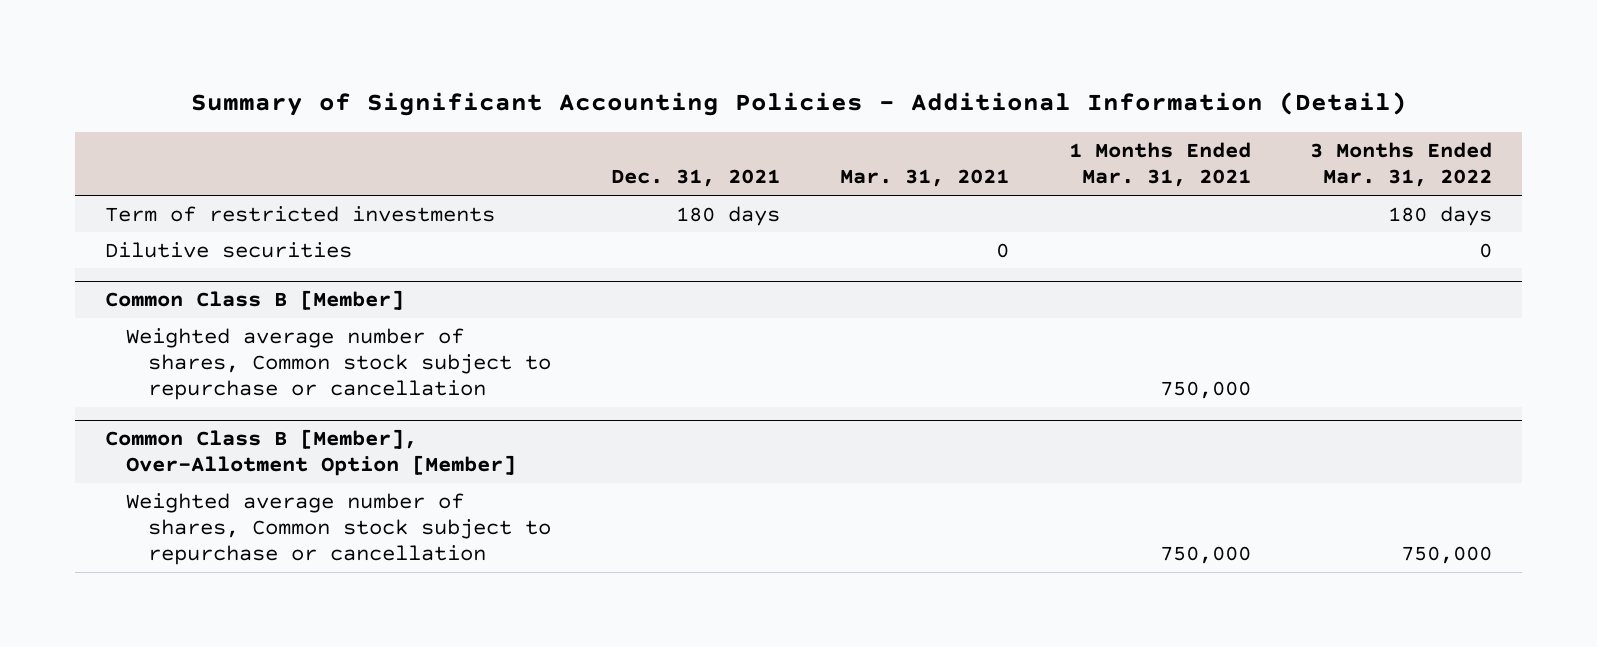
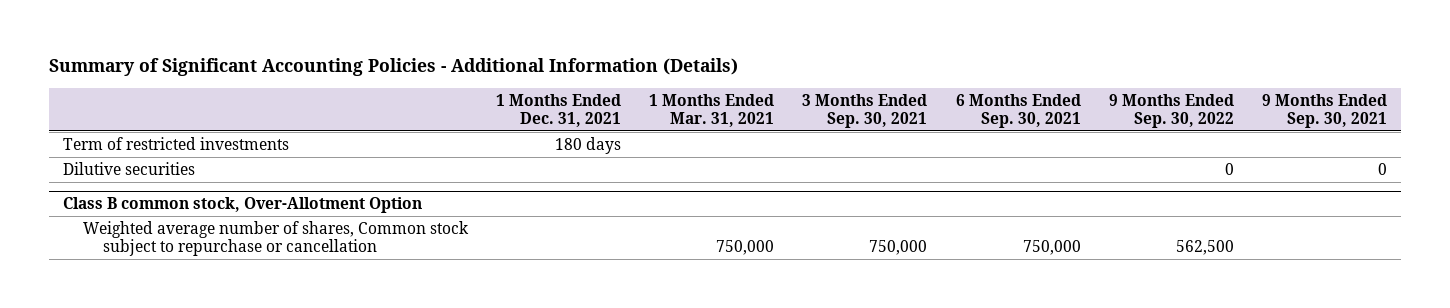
[190,91,1407,116] Summary of Significant Accounting Policies - Additional Information (Detail) -> [48,58,738,77] Summary of Significant Accounting Policies - Additional Information (Details)
[610,169,780,188] Dec. 31, 2021 -> none
[839,169,1009,188] Mar. 31, 2021 -> none
[1310,142,1493,188] 3 Months Ended Mar. 31, 2022 -> none
none -> [495,93,621,127] 1 Months Ended Dec. 31, 2021
none -> [802,93,928,128] 3 Months Ended Sep. 30, 2021
none -> [955,93,1081,128] 6 Months Ended Sep. 30, 2021
none -> [1108,93,1234,128] 9 Months Ended Sep. 30, 2022
none -> [1262,93,1388,128] 9 Months Ended Sep. 30, 2021
[104,289,404,310] Common Class B [Member] -> none
[126,327,551,401] Weighted average number of shares, Common stock subject to repurchase or cancellation -> none
[104,428,517,477] Common Class B [Member], Over-Allotment Option [Member] -> [62,196,422,213] Class B common stock, Over-Allotment Option

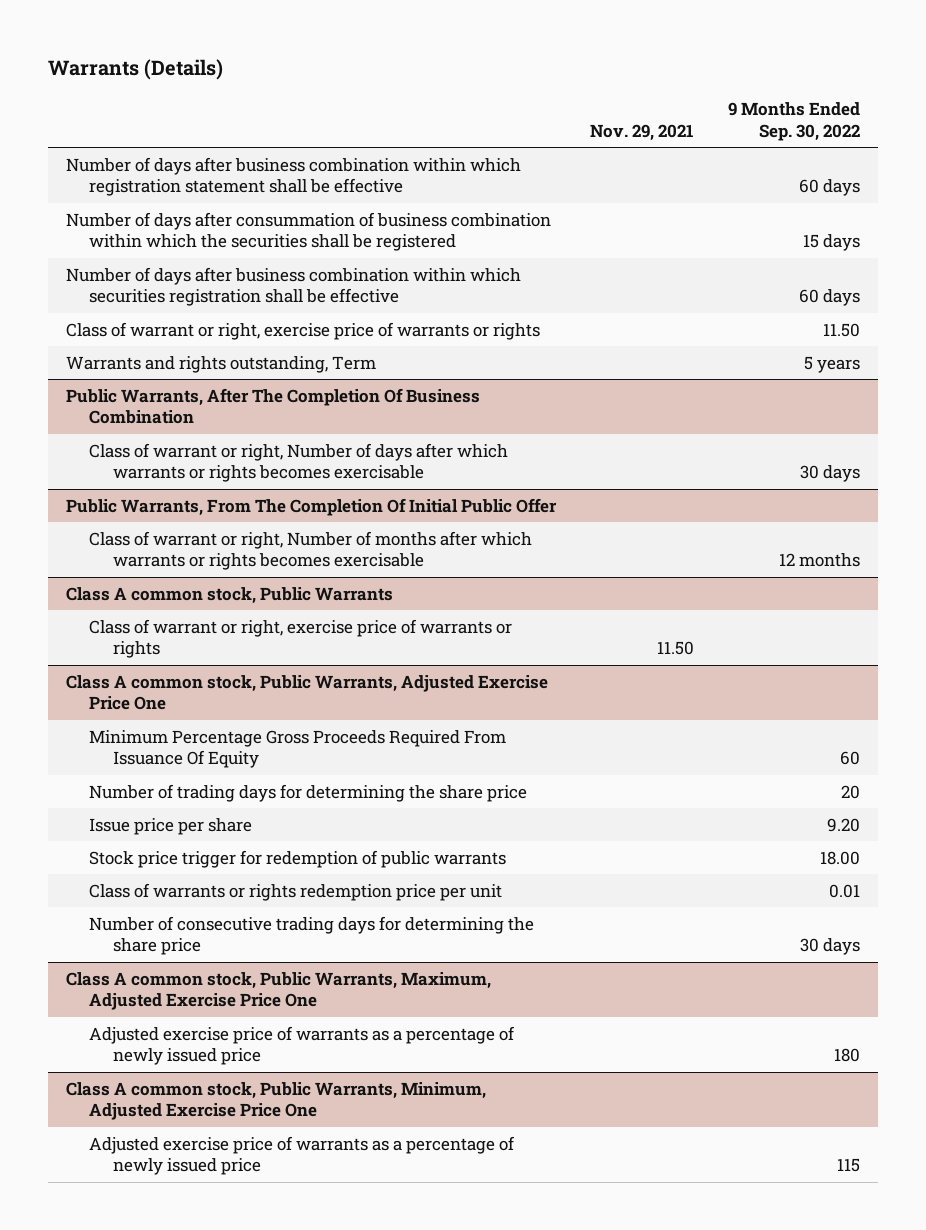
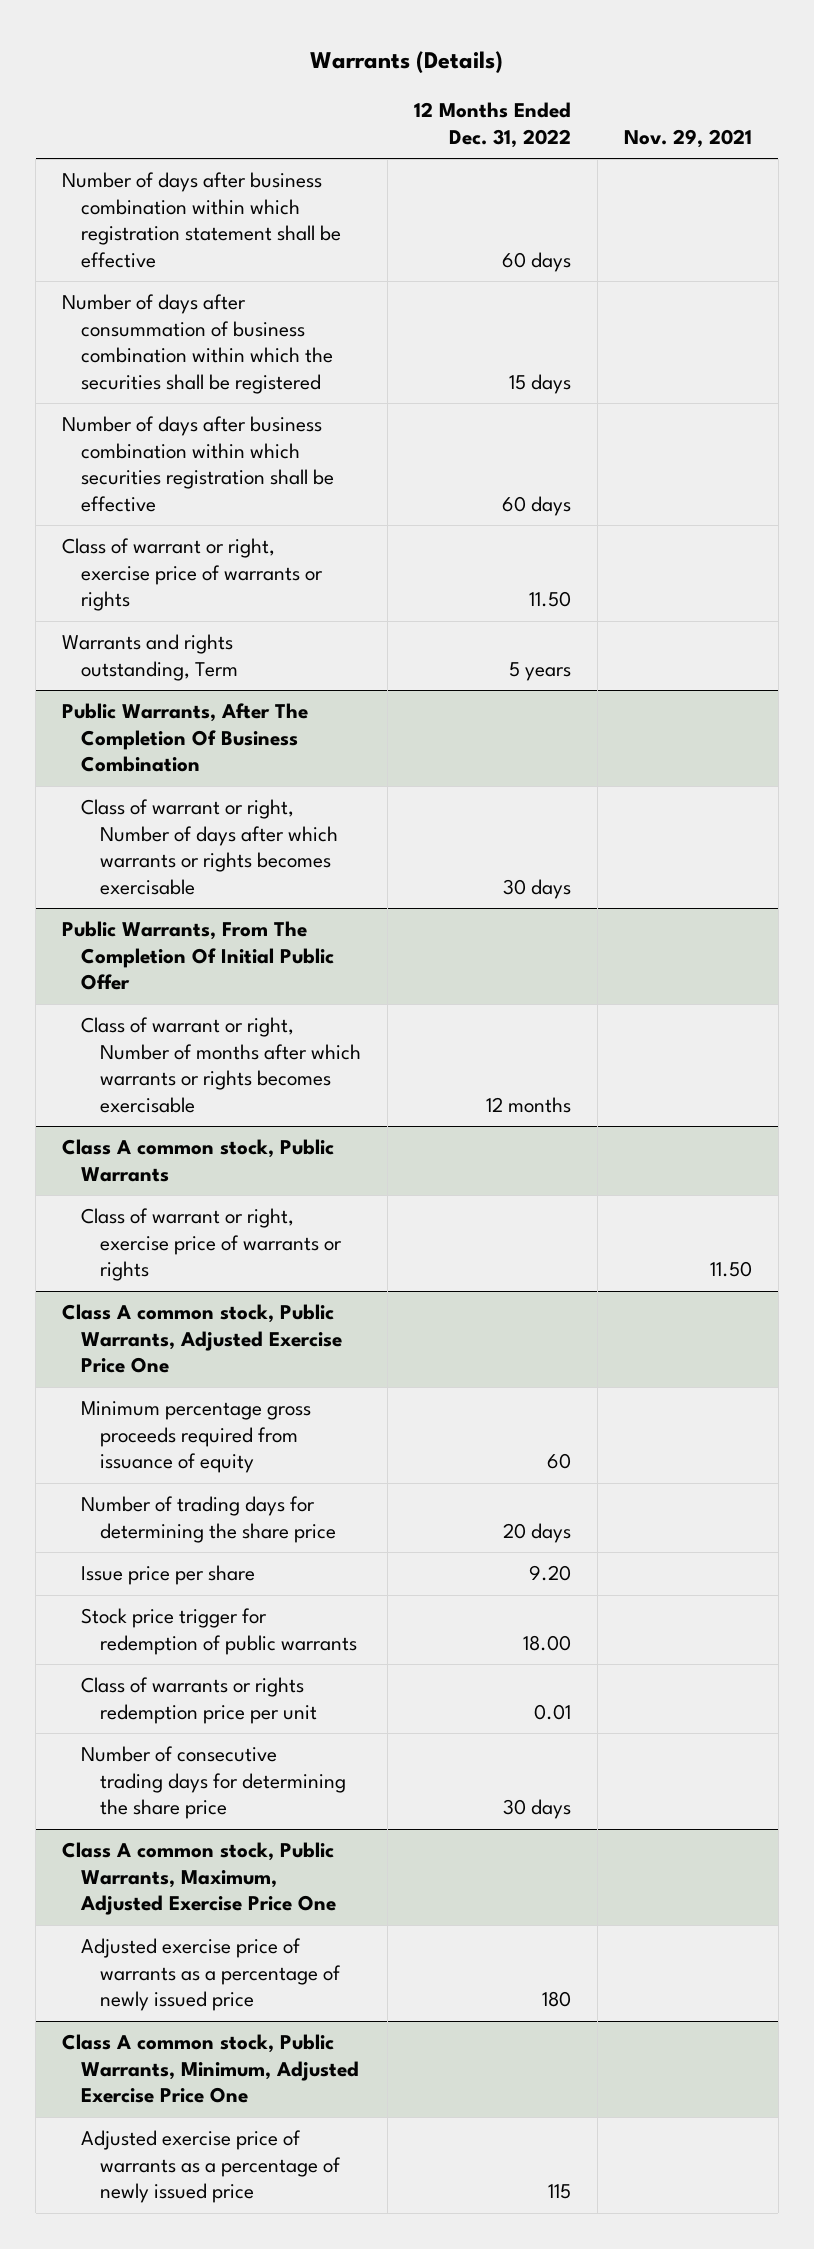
[728,102,861,141] 9 Months Ended Sep. 30, 2022 -> none
none -> [413,102,571,148] 12 Months Ended Dec. 31, 2022
[89,729,507,769] Minimum Percentage Gross Proceeds Required From Issuance Of Equity -> [81,1401,312,1474] Minimum percentage gross proceeds required from issuance of equity

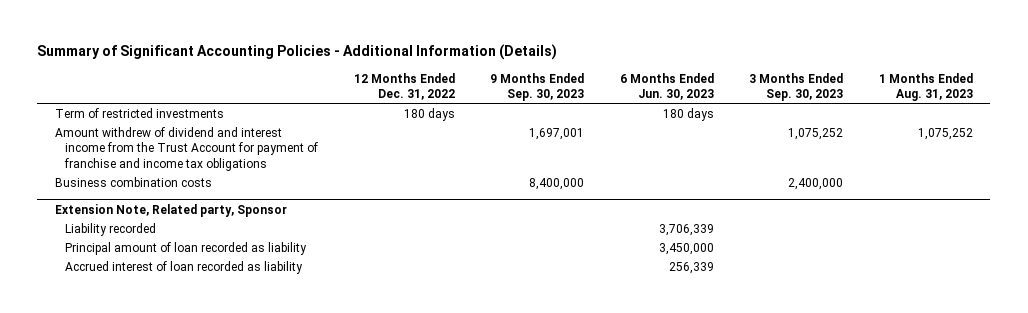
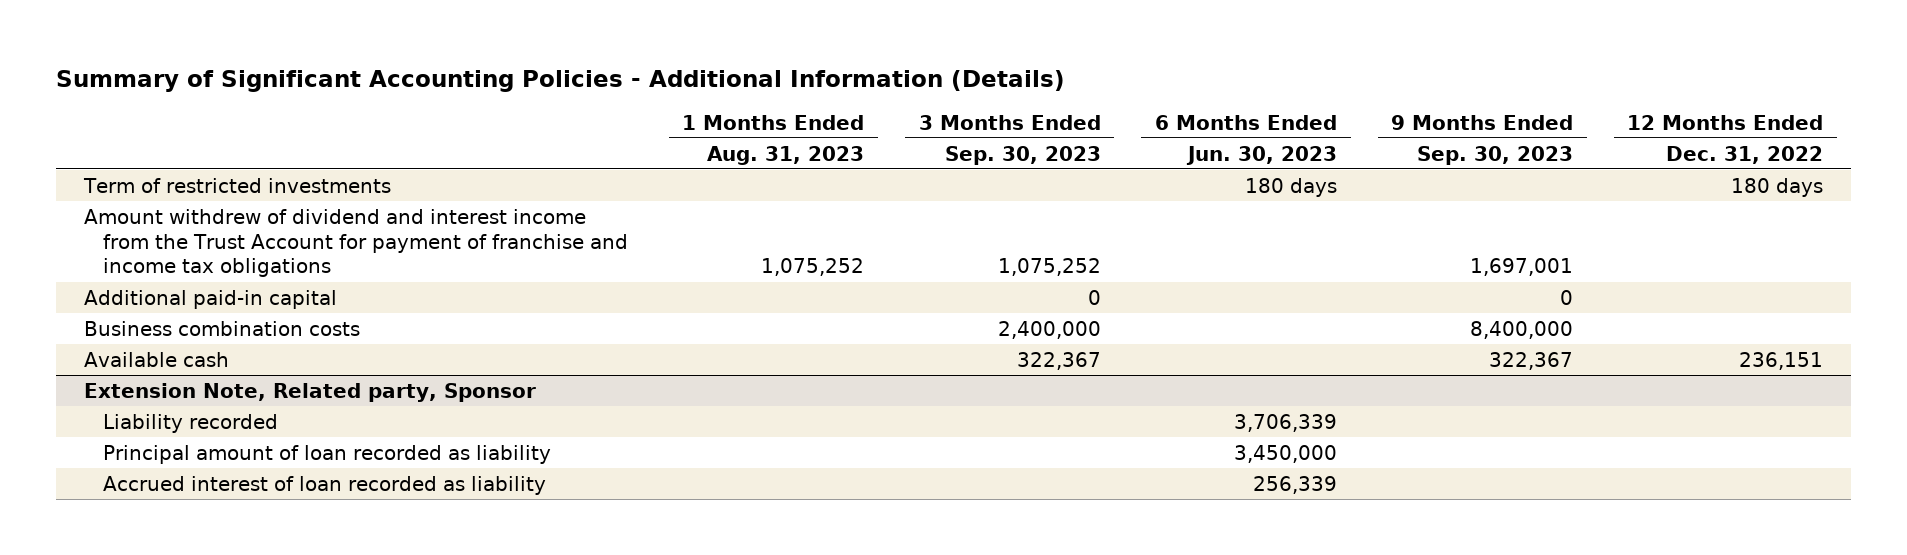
none -> [83,289,337,309] Additional paid-in capital
none -> [83,351,229,367] Available cash

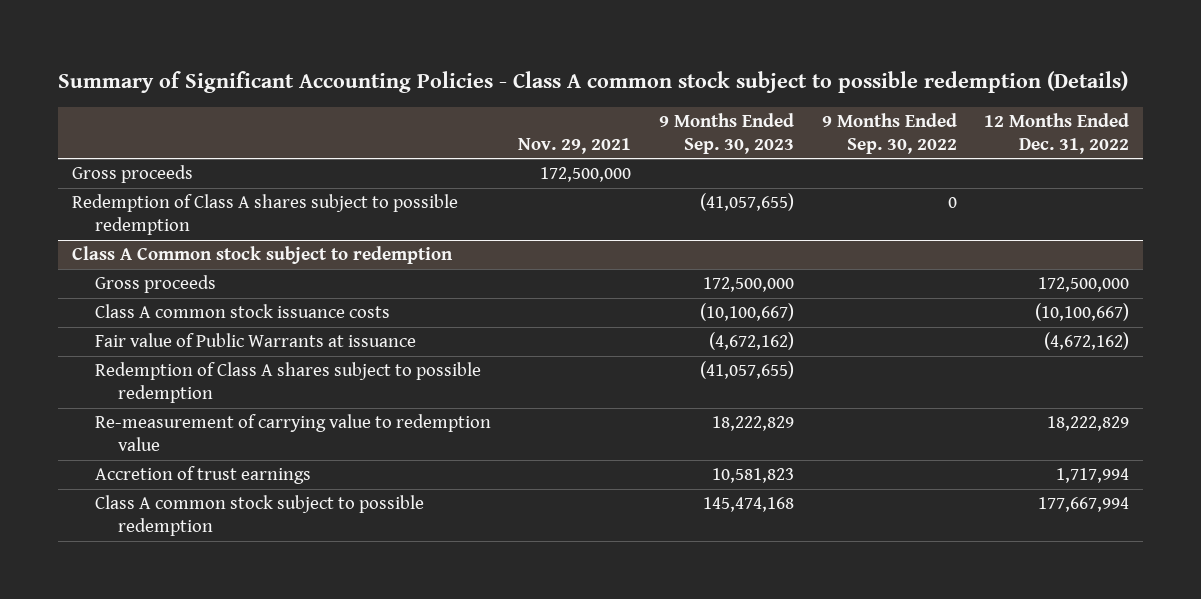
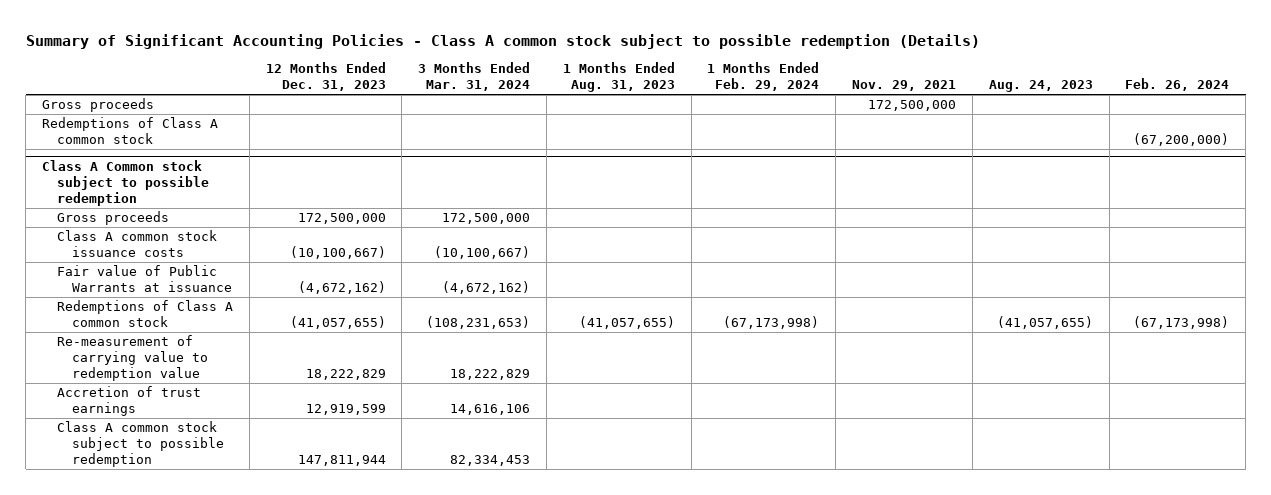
[658,113,794,154] 9 Months Ended Sep. 30, 2023 -> none
[821,113,957,154] 9 Months Ended Sep. 30, 2022 -> none
[984,113,1130,154] 12 Months Ended Dec. 31, 2022 -> none
none -> [265,62,386,92] 12 Months Ended Dec. 31, 2023
none -> [418,62,531,92] 3 Months Ended Mar. 31, 2024
none -> [562,62,675,93] 1 Months Ended Aug. 31, 2023
none -> [707,62,820,92] 1 Months Ended Feb. 29, 2024
none -> [988,80,1093,93] Aug. 24, 2023
none -> [1125,78,1230,92] Feb. 26, 2024
[72,194,459,236] Redemption of Class A shares subject to possible redemption -> none
none -> [41,117,218,145] Redemptions of Class A common stock
[72,246,454,265] Class A Common stock subject to redemption -> [41,160,209,207] Class A Common stock subject to possible redemption
[94,362,481,404] Redemption of Class A shares subject to possible redemption -> none
none -> [56,300,233,328] Redemptions of Class A common stock

